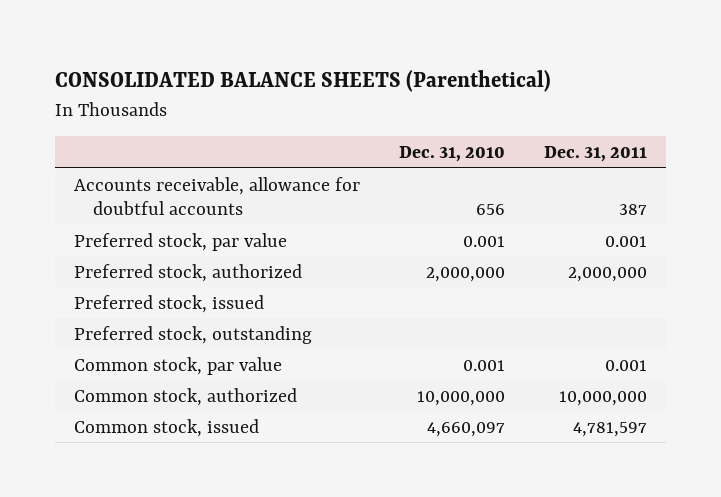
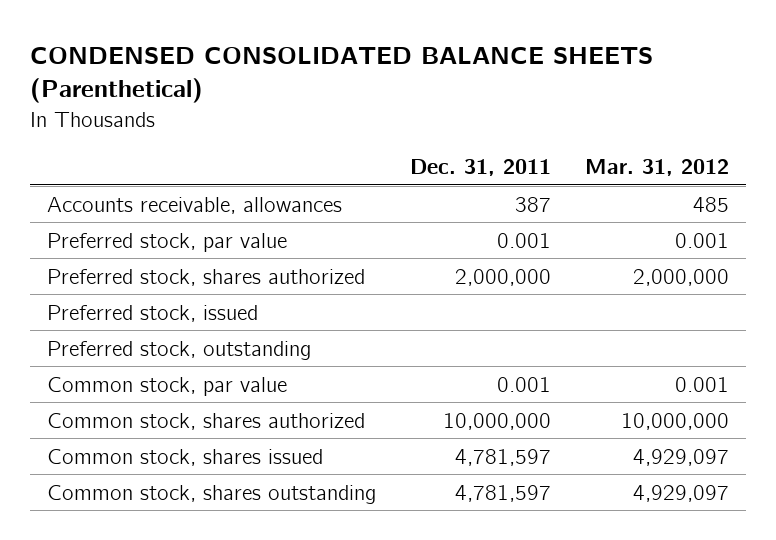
[55,70,552,93] CONSOLIDATED BALANCE SHEETS (Parenthetical) -> [30,46,654,104] CONDENSED CONSOLIDATED BALANCE SHEETS (Parenthetical)
[398,145,505,162] Dec. 31, 2010 -> none
none -> [585,158,730,176] Mar. 31, 2012
[74,176,361,216] Accounts receivable, allowance for doubtful accounts -> [47,196,343,214] Accounts receivable, allowances
[74,263,303,282] Preferred stock, authorized -> [47,268,366,286] Preferred stock, shares authorized
[74,387,298,406] Common stock, authorized -> [47,412,366,430] Common stock, shares authorized
[74,418,260,437] Common stock, issued -> [47,448,324,466] Common stock, shares issued
none -> [47,484,377,504] Common stock, shares outstanding

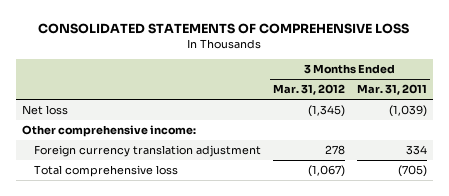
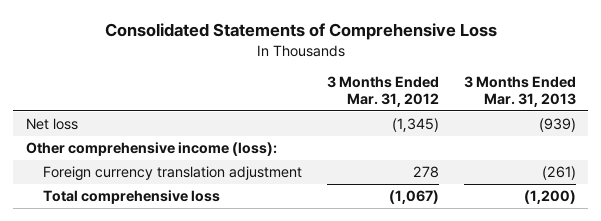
[38,22,410,34] CONSOLIDATED STATEMENTS OF COMPREHENSIVE LOSS -> [104,22,497,40] Consolidated Statements of Comprehensive Loss
[357,84,428,96] Mar. 31, 2011 -> none
none -> [463,76,576,108] 3 Months Ended Mar. 31, 2013
[21,125,196,138] Other comprehensive income: -> [25,142,277,157] Other comprehensive income (loss):

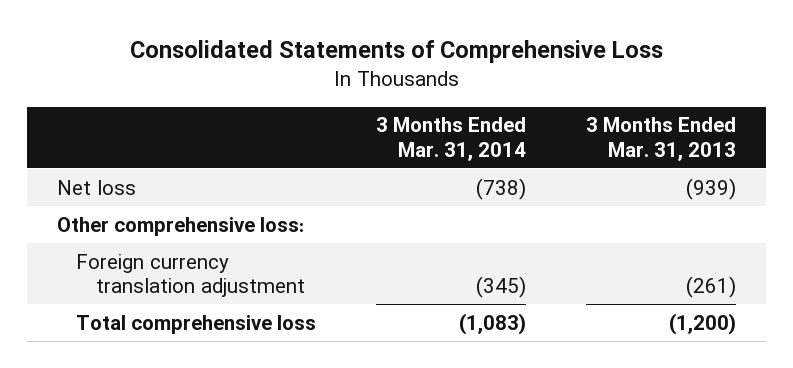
[327,76,440,108] 3 Months Ended Mar. 31, 2012 -> none
none -> [376,117,527,161] 3 Months Ended Mar. 31, 2014
[25,142,277,157] Other comprehensive income (loss): -> [56,216,304,236] Other comprehensive loss:

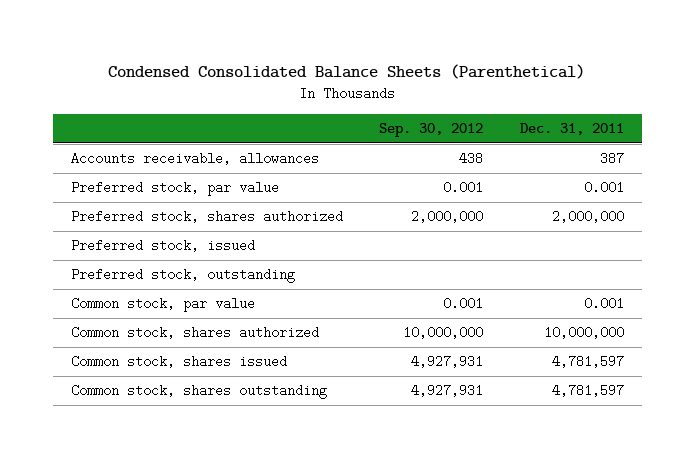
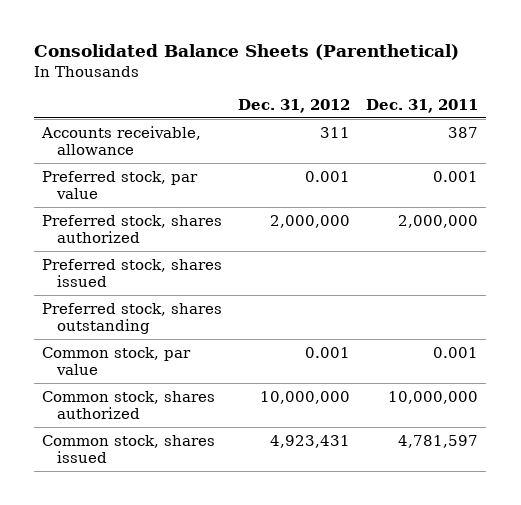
[108,63,586,79] Condensed Consolidated Balance Sheets (Parenthetical) -> [34,44,460,61] Consolidated Balance Sheets (Parenthetical)
[379,123,484,138] Sep. 30, 2012 -> none
none -> [238,98,351,113] Dec. 31, 2012
[70,152,319,166] Accounts receivable, allowances -> [41,125,202,156] Accounts receivable, allowance
[70,239,255,253] Preferred stock, issued -> [42,258,223,288] Preferred stock, shares issued
[70,268,295,284] Preferred stock, outstanding -> [42,302,223,335] Preferred stock, shares outstanding
[70,384,327,400] Common stock, shares outstanding -> none

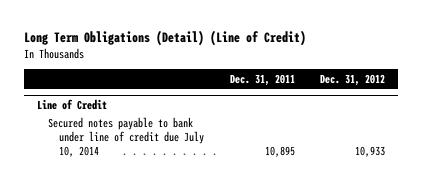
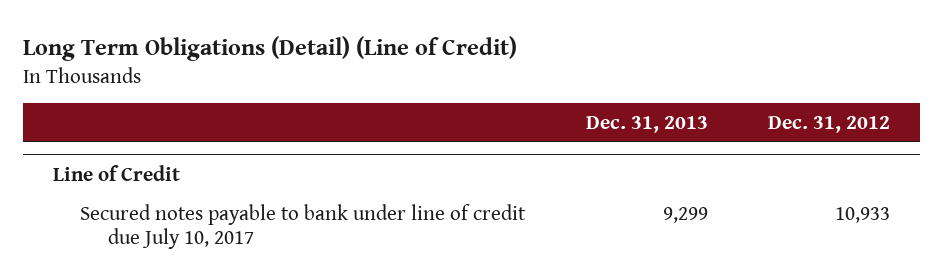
[229,73,295,86] Dec. 31, 2011 -> none
none -> [585,116,708,134] Dec. 31, 2013
[47,117,204,157] Secured notes payable to bank under line of credit due July 10, 2014 -> [80,203,527,249] Secured notes payable to bank under line of credit due July 10, 2017

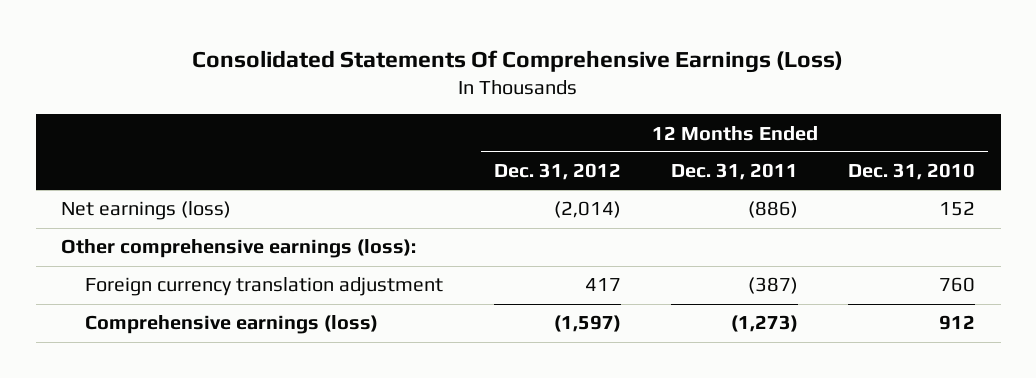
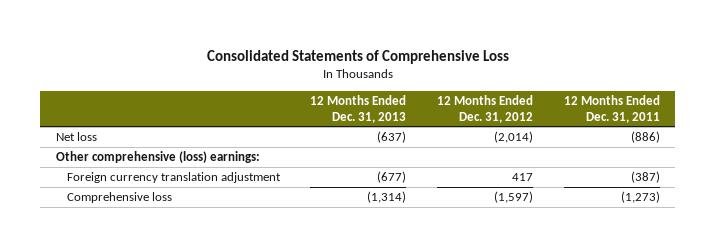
[192,49,844,73] Consolidated Statements Of Comprehensive Earnings (Loss) -> [206,49,509,64] Consolidated Statements of Comprehensive Loss
[848,163,976,181] Dec. 31, 2010 -> none
none -> [310,95,407,123] 12 Months Ended Dec. 31, 2013
[60,201,231,221] Net earnings (loss) -> [55,132,97,142] Net loss
[60,239,416,259] Other comprehensive earnings (loss): -> [55,151,260,164] Other comprehensive (loss) earnings:
[85,315,379,335] Comprehensive earnings (loss) -> [66,192,172,204] Comprehensive loss

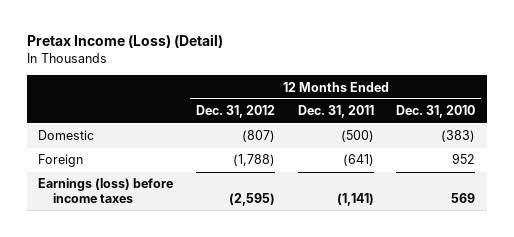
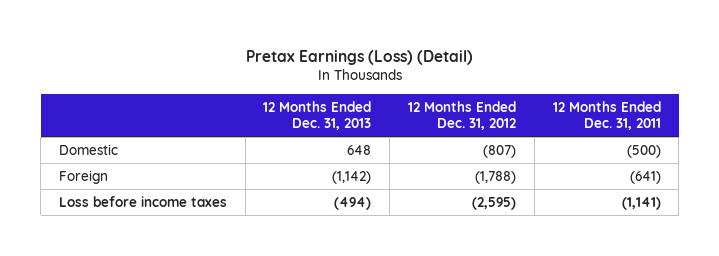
[27,34,224,49] Pretax Income (Loss) (Detail) -> [245,49,473,65] Pretax Earnings (Loss) (Detail)
[396,105,476,119] Dec. 31, 2010 -> none
none -> [263,100,372,130] 12 Months Ended Dec. 31, 2013
[38,178,174,203] Earnings (loss) before income taxes -> [58,195,227,207] Loss before income taxes

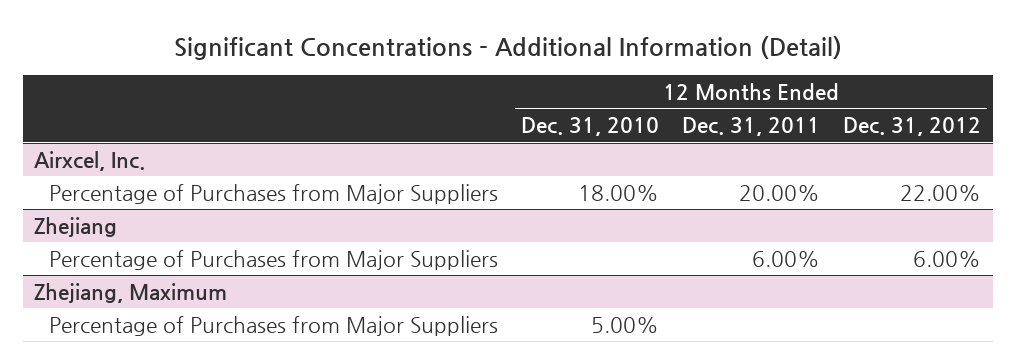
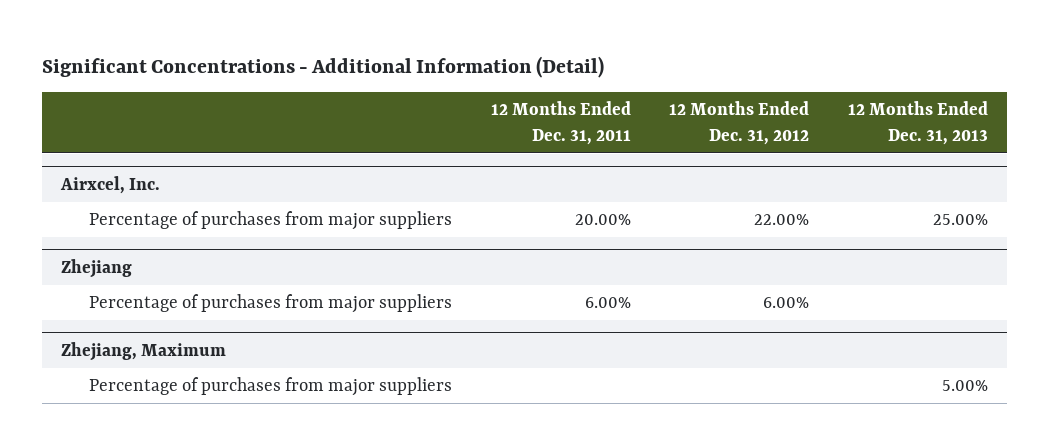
[521,117,660,137] Dec. 31, 2010 -> none
none -> [847,101,988,146] 12 Months Ended Dec. 31, 2013
[49,183,499,204] Percentage of Purchases from Major Suppliers -> [89,211,453,231] Percentage of purchases from major suppliers
[49,249,499,270] Percentage of Purchases from Major Suppliers -> [89,294,453,314] Percentage of purchases from major suppliers
[49,315,499,336] Percentage of Purchases from Major Suppliers -> [89,377,453,397] Percentage of purchases from major suppliers

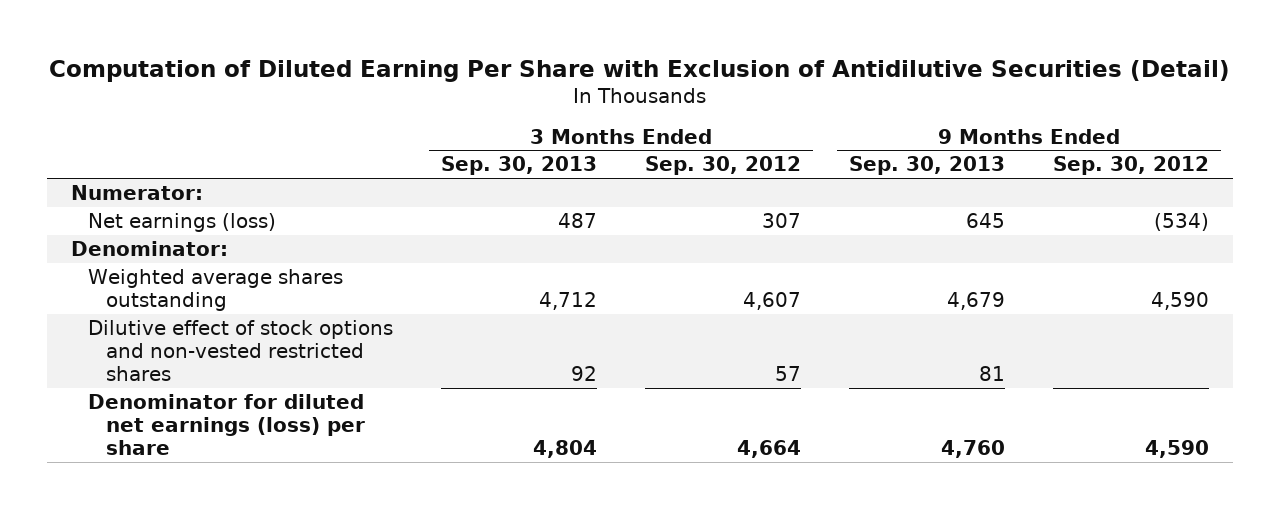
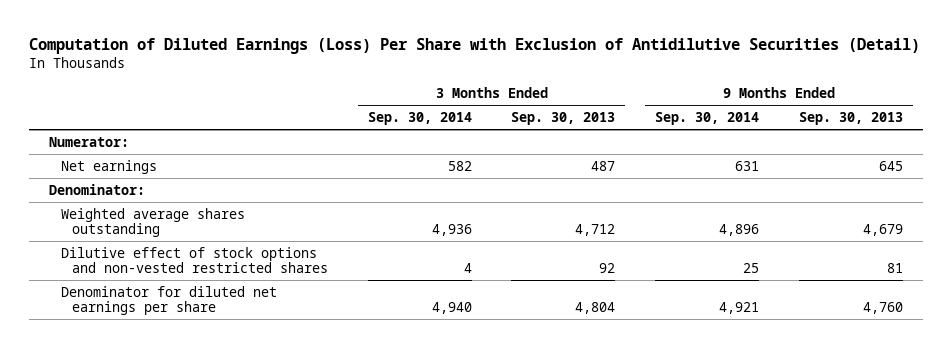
[48,59,1230,82] Computation of Diluted Earning Per Share with Exclusion of Antidilutive Securities (Detail) -> [29,38,921,55] Computation of Diluted Earnings (Loss) Per Share with Exclusion of Antidilutive Securities (Detail)
[645,156,802,176] Sep. 30, 2012 -> none
[1053,156,1210,176] Sep. 30, 2012 -> none
none -> [367,112,472,126] Sep. 30, 2014
none -> [655,112,760,126] Sep. 30, 2014
[88,212,277,232] Net earnings (loss) -> [60,159,157,174] Net earnings
[88,393,366,455] Denominator for diluted net earnings (loss) per share -> [60,285,277,316] Denominator for diluted net earnings per share

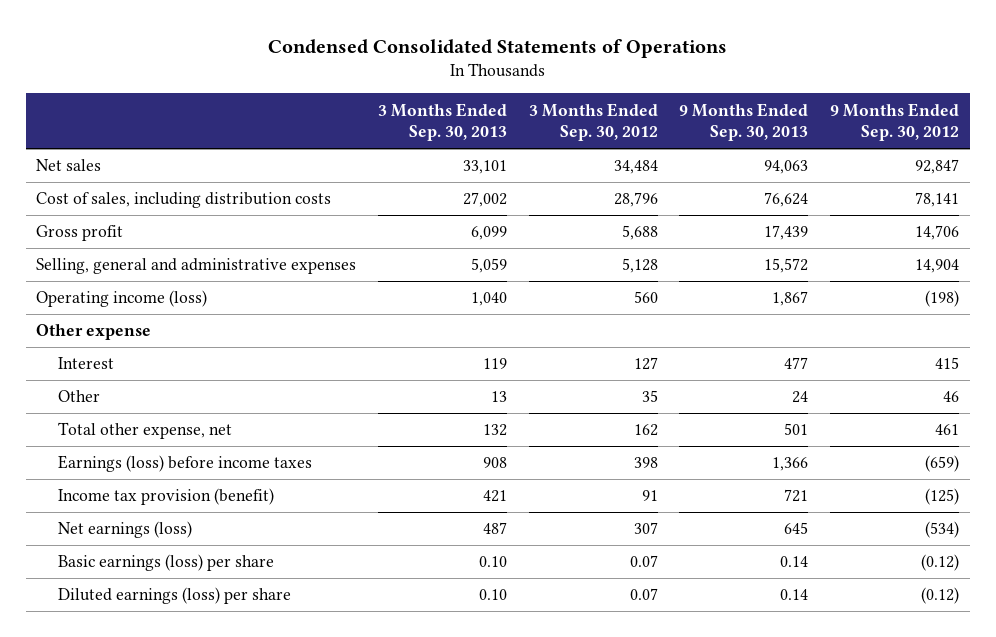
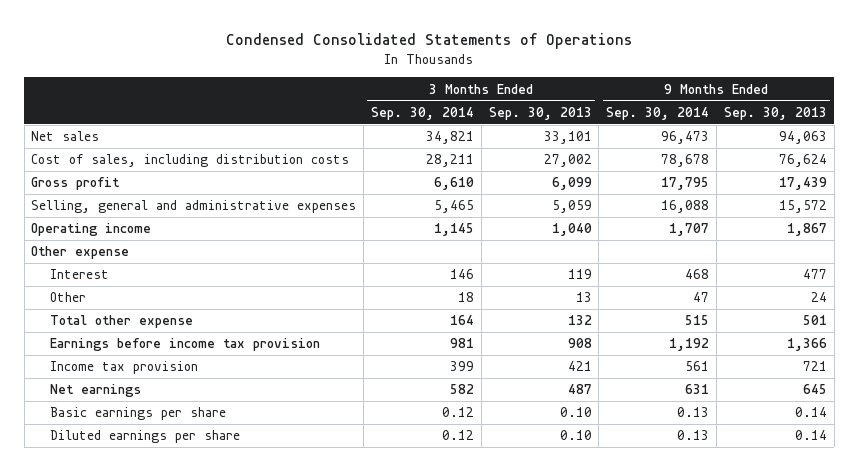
[528,102,658,142] 3 Months Ended Sep. 30, 2012 -> none
[830,102,960,142] 9 Months Ended Sep. 30, 2012 -> none
none -> [370,106,474,120] Sep. 30, 2014
none -> [606,106,710,120] Sep. 30, 2014
[36,290,208,308] Operating income (loss) -> [31,223,152,237] Operating income
[58,422,233,440] Total other expense, net -> [49,315,193,329] Total other expense
[58,455,313,473] Earnings (loss) before income taxes -> [49,338,320,352] Earnings before income tax provision
[58,488,275,506] Income tax provision (benefit) -> [49,361,198,375] Income tax provision
[58,521,193,539] Net earnings (loss) -> [49,384,141,398] Net earnings
[58,554,275,572] Basic earnings (loss) per share -> [49,407,226,421] Basic earnings per share
[58,587,292,605] Diluted earnings (loss) per share -> [49,430,240,444] Diluted earnings per share

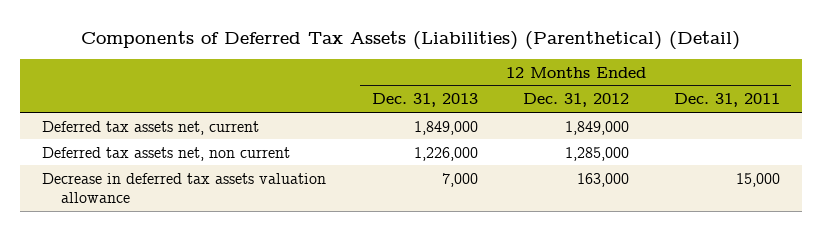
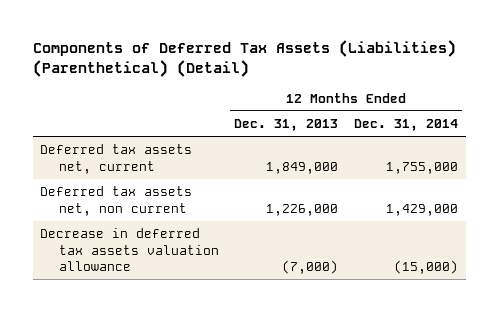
[522,93,629,108] Dec. 31, 2012 -> none
[673,93,780,108] Dec. 31, 2011 -> none
none -> [353,119,458,132] Dec. 31, 2014
[441,172,478,187] 7,000 -> [282,260,339,275] (7,000)

